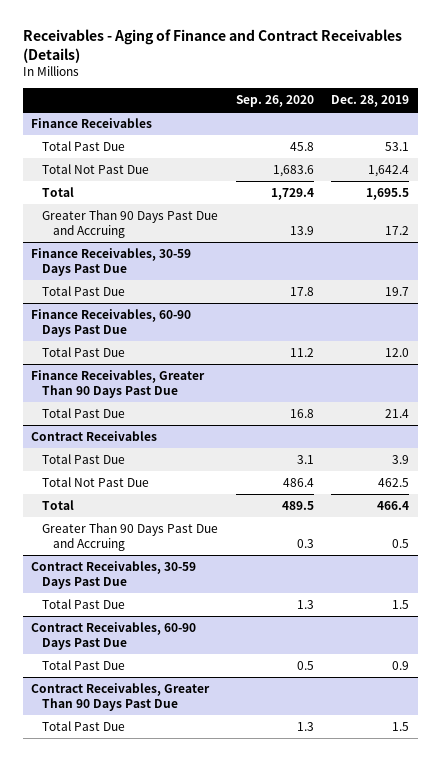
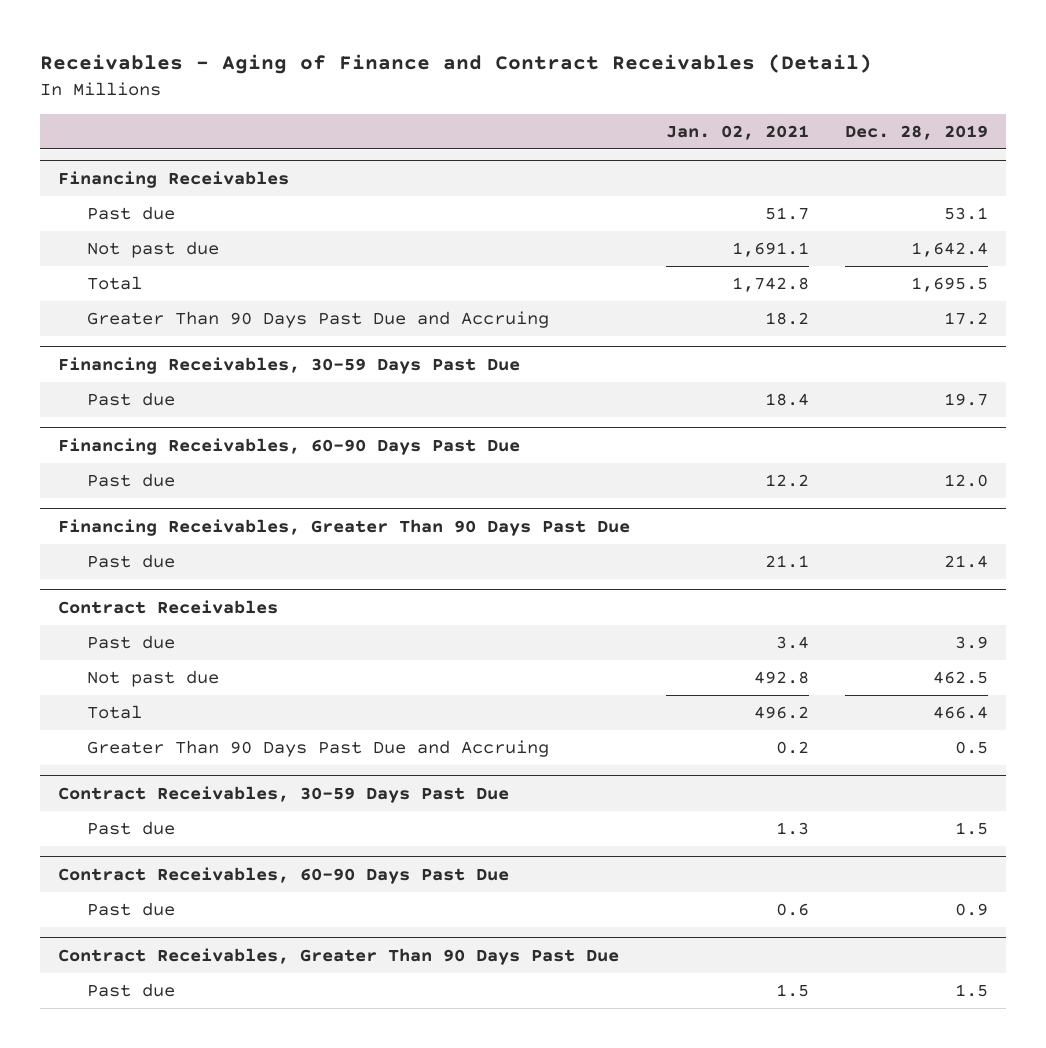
[22,29,402,64] Receivables - Aging of Finance and Contract Receivables (Details) -> [40,54,873,75] Receivables - Aging of Finance and Contract Receivables (Detail)
[235,95,314,108] Sep. 26, 2020 -> none
none -> [665,124,809,140] Jan. 02, 2021
[31,117,153,128] Finance Receivables -> [58,171,290,189] Financing Receivables
[42,140,126,151] Total Past Due -> [86,206,175,221] Past due
[42,163,150,174] Total Not Past Due -> [86,241,219,259] Not past due
[31,247,192,277] Finance Receivables, 30-59 Days Past Due -> [58,357,521,375] Financing Receivables, 30-59 Days Past Due
[42,285,126,296] Total Past Due -> [86,392,175,407] Past due
[31,308,192,338] Finance Receivables, 60-90 Days Past Due -> [58,438,521,456] Financing Receivables, 60-90 Days Past Due
[42,346,126,357] Total Past Due -> [86,473,175,488] Past due
[31,369,206,399] Finance Receivables, Greater Than 90 Days Past Due -> [58,519,631,537] Financing Receivables, Greater Than 90 Days Past Due
[42,407,126,418] Total Past Due -> [86,554,175,569] Past due
[42,453,126,464] Total Past Due -> [86,635,175,650] Past due
[42,476,150,487] Total Not Past Due -> [86,670,219,688] Not past due
[42,598,126,609] Total Past Due -> [86,821,175,836] Past due
[42,659,126,670] Total Past Due -> [86,902,175,917] Past due
[42,720,126,731] Total Past Due -> [86,983,175,998] Past due

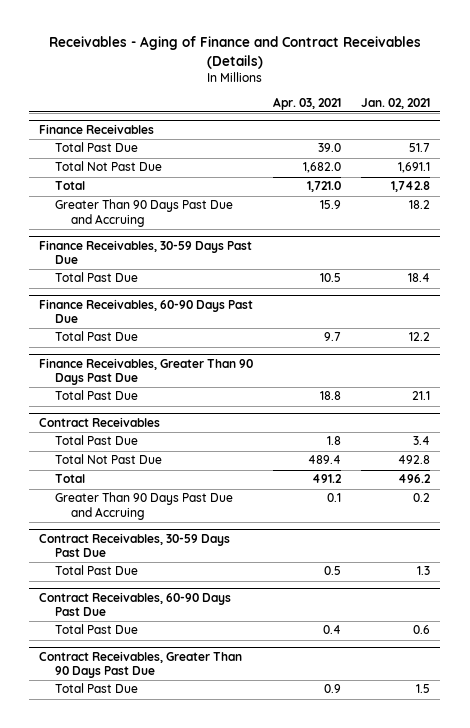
[40,54,873,75] Receivables - Aging of Finance and Contract Receivables (Detail) -> [48,36,421,69] Receivables - Aging of Finance and Contract Receivables (Details)
[844,124,988,140] Dec. 28, 2019 -> none
none -> [273,96,342,110] Apr. 03, 2021
[58,171,290,189] Financing Receivables -> [39,123,155,134] Finance Receivables
[86,206,175,221] Past due -> [55,142,139,153] Total Past Due
[86,241,219,259] Not past due -> [55,161,163,172] Total Not Past Due
[58,357,521,375] Financing Receivables, 30-59 Days Past Due -> [39,239,253,264] Finance Receivables, 30-59 Days Past Due
[86,392,175,407] Past due -> [55,272,139,283] Total Past Due
[58,438,521,456] Financing Receivables, 60-90 Days Past Due -> [39,298,254,323] Finance Receivables, 60-90 Days Past Due
[86,473,175,488] Past due -> [55,331,139,342] Total Past Due
[58,519,631,537] Financing Receivables, Greater Than 90 Days Past Due -> [39,357,254,385] Finance Receivables, Greater Than 90 Days Past Due
[86,554,175,569] Past due -> [55,390,139,401] Total Past Due
[86,635,175,650] Past due -> [55,435,139,446] Total Past Due
[86,670,219,688] Not past due -> [55,454,163,465] Total Not Past Due
[86,821,175,836] Past due -> [55,565,139,576] Total Past Due
[86,902,175,917] Past due -> [55,624,139,635] Total Past Due
[86,983,175,998] Past due -> [55,683,139,694] Total Past Due

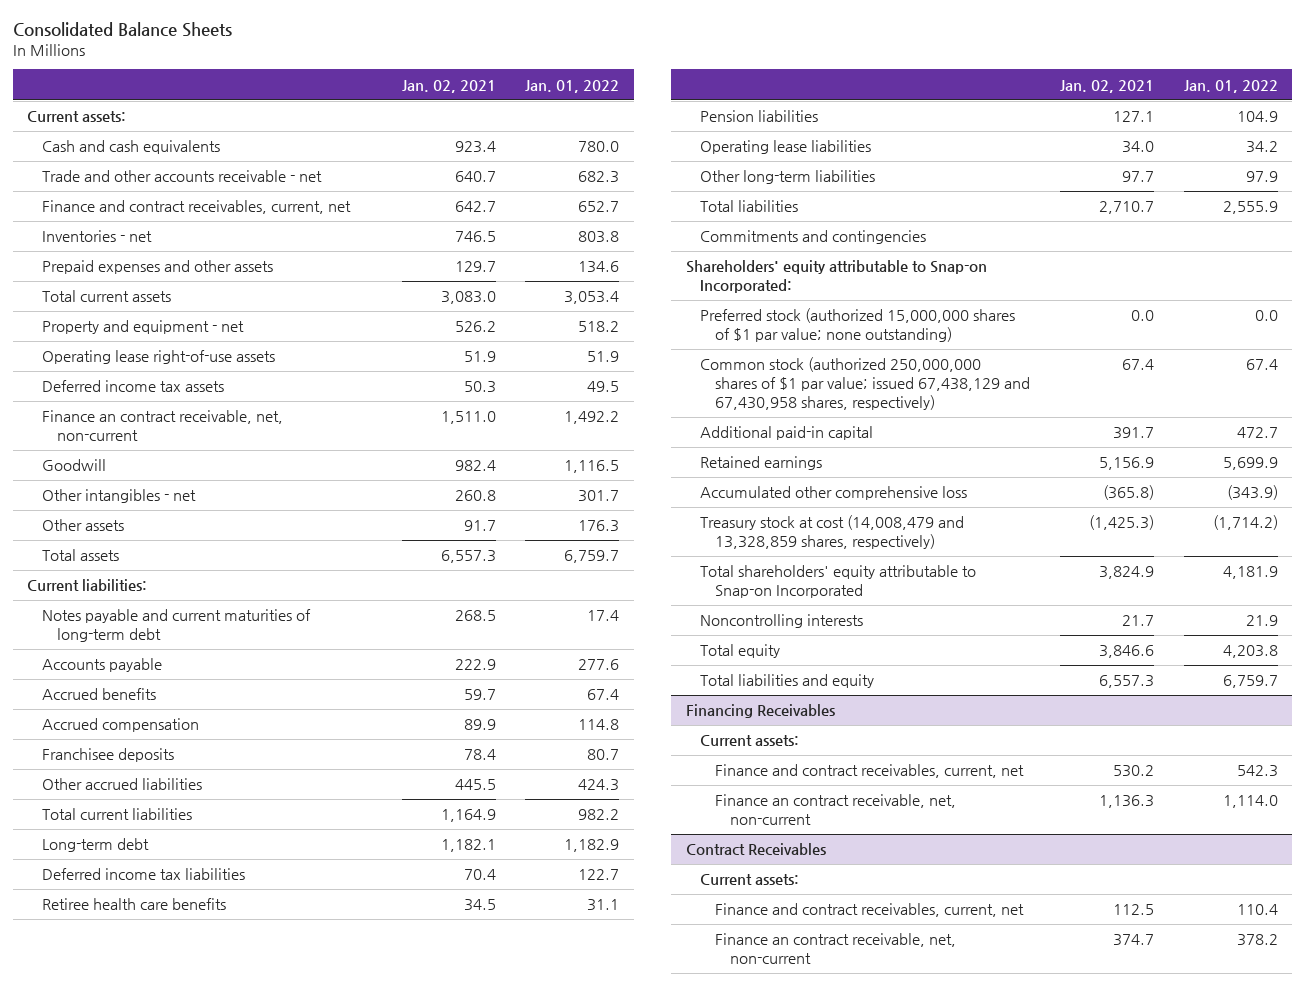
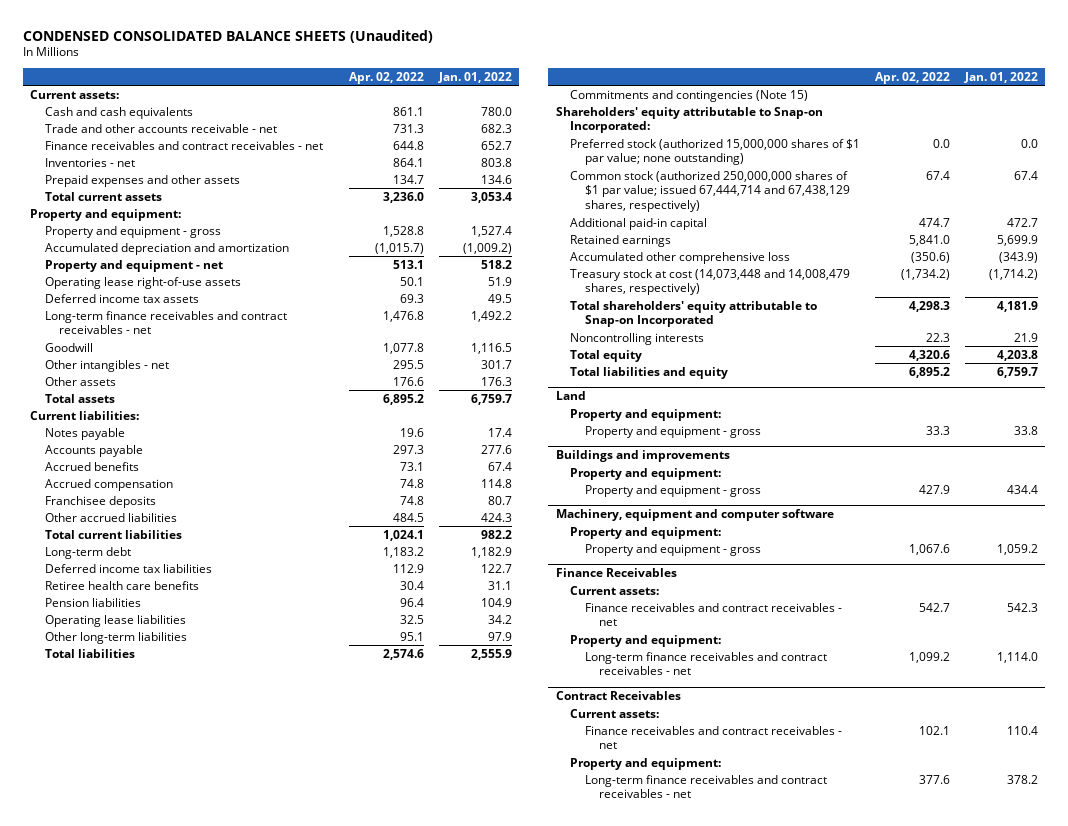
[12,22,232,38] Consolidated Balance Sheets -> [22,29,433,43] CONDENSED CONSOLIDATED BALANCE SHEETS (Unaudited)
[401,79,496,93] Jan. 02, 2021 -> none
none -> [349,71,425,84] Apr. 02, 2022
[42,200,352,215] Finance and contract receivables, current, net -> [44,140,323,150] Finance receivables and contract receivables - net
none -> [30,208,182,221] Property and equipment:
none -> [44,225,221,238] Property and equipment - gross
none -> [44,242,289,255] Accumulated depreciation and amortization
[42,410,284,442] Finance an contract receivable, net, non-current -> [44,310,287,335] Long-term finance receivables and contract receivables - net
[42,609,312,643] Notes payable and current maturities of long-term debt -> [44,427,125,440] Notes payable
[700,230,927,245] Commitments and contingencies -> [570,89,809,102] Commitments and contingencies (Note 15)
[700,357,1031,411] Common stock (authorized 250,000,000 shares of $1 par value; issued 67,438,129 and 67,430,958 shares, respectively) -> [570,170,850,213] Common stock (authorized 250,000,000 shares of $1 par value; issued 67,444,714 and 67,438,129 shares, respectively)
[700,515,965,550] Treasury stock at cost (14,008,479 and 13,328,859 shares, respectively) -> [570,268,851,296] Treasury stock at cost (14,073,448 and 14,008,479 shares, respectively)
none -> [555,391,586,401] Land
none -> [570,408,722,421] Property and equipment:
none -> [584,425,761,438] Property and equipment - gross
none -> [555,450,730,463] Buildings and improvements
none -> [570,467,722,480] Property and equipment:
none -> [584,484,761,497] Property and equipment - gross
none -> [555,509,834,522] Machinery, equipment and computer software
none -> [570,526,722,539] Property and equipment:
none -> [584,543,761,556] Property and equipment - gross
[685,704,835,719] Financing Receivables -> [555,568,677,578] Finance Receivables
[715,764,1025,779] Finance and contract receivables, current, net -> [584,602,842,627] Finance receivables and contract receivables - net
none -> [570,634,722,647] Property and equipment:
[715,794,957,826] Finance an contract receivable, net, non-current -> [584,651,827,676] Long-term finance receivables and contract receivables - net
[715,903,1025,918] Finance and contract receivables, current, net -> [584,725,842,750] Finance receivables and contract receivables - net
none -> [570,757,722,770] Property and equipment:
[715,933,957,965] Finance an contract receivable, net, non-current -> [584,774,827,799] Long-term finance receivables and contract receivables - net

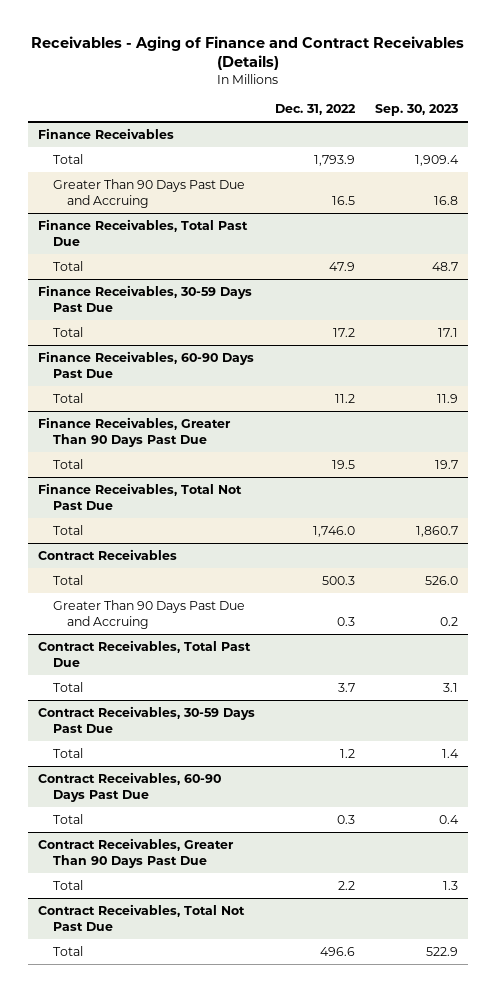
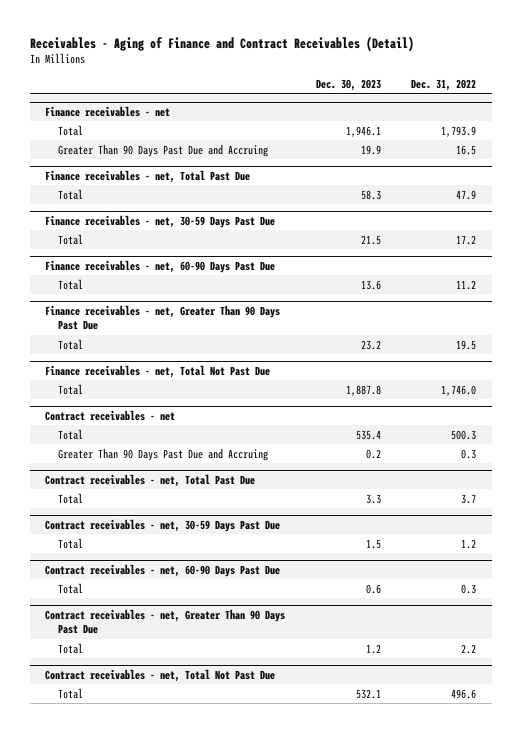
[31,35,465,71] Receivables - Aging of Finance and Contract Receivables (Details) -> [29,35,414,52] Receivables - Aging of Finance and Contract Receivables (Detail)
[375,104,459,117] Sep. 30, 2023 -> none
none -> [315,79,381,92] Dec. 30, 2023
[38,127,175,139] Finance Receivables -> [44,105,170,117] Finance receivables - net
[38,218,249,246] Finance Receivables, Total Past Due -> [44,169,250,183] Finance receivables - net, Total Past Due
[38,284,253,312] Finance Receivables, 30-59 Days Past Due -> [44,214,275,228] Finance receivables - net, 30-59 Days Past Due
[38,350,255,378] Finance Receivables, 60-90 Days Past Due -> [44,259,275,273] Finance receivables - net, 60-90 Days Past Due
[38,416,232,447] Finance Receivables, Greater Than 90 Days Past Due -> [44,304,280,331] Finance receivables - net, Greater Than 90 Days Past Due
[38,482,243,510] Finance Receivables, Total Not Past Due -> [44,364,270,378] Finance receivables - net, Total Not Past Due
[38,548,178,560] Contract Receivables -> [44,409,175,421] Contract receivables - net
[38,639,252,667] Contract Receivables, Total Past Due -> [44,473,255,487] Contract receivables - net, Total Past Due
[38,705,256,733] Contract Receivables, 30-59 Days Past Due -> [44,518,280,532] Contract receivables - net, 30-59 Days Past Due
[38,771,222,802] Contract Receivables, 60-90 Days Past Due -> [44,563,280,577] Contract receivables - net, 60-90 Days Past Due
[38,837,235,868] Contract Receivables, Greater Than 90 Days Past Due -> [44,608,285,635] Contract receivables - net, Greater Than 90 Days Past Due
[38,903,246,931] Contract Receivables, Total Not Past Due -> [44,668,275,682] Contract receivables - net, Total Not Past Due

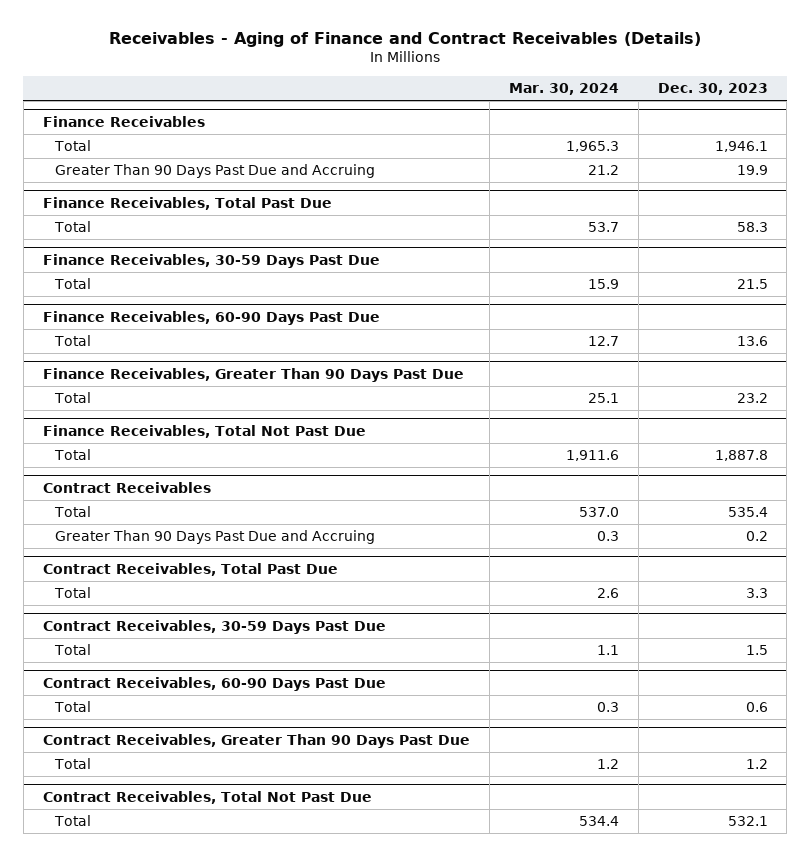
[29,35,414,52] Receivables - Aging of Finance and Contract Receivables (Detail) -> [109,32,702,48] Receivables - Aging of Finance and Contract Receivables (Details)
[411,79,477,92] Dec. 31, 2022 -> none
none -> [508,82,619,95] Mar. 30, 2024
[44,105,170,117] Finance receivables - net -> [42,115,205,127] Finance Receivables
[44,169,250,183] Finance receivables - net, Total Past Due -> [42,196,332,210] Finance Receivables, Total Past Due
[44,214,275,228] Finance receivables - net, 30-59 Days Past Due -> [42,253,380,268] Finance Receivables, 30-59 Days Past Due
[44,259,275,273] Finance receivables - net, 60-90 Days Past Due -> [42,310,380,325] Finance Receivables, 60-90 Days Past Due
[44,304,280,331] Finance receivables - net, Greater Than 90 Days Past Due -> [42,367,464,382] Finance Receivables, Greater Than 90 Days Past Due
[44,364,270,378] Finance receivables - net, Total Not Past Due -> [42,424,366,438] Finance Receivables, Total Not Past Due
[44,409,175,421] Contract receivables - net -> [42,481,211,493] Contract Receivables
[44,473,255,487] Contract receivables - net, Total Past Due -> [42,562,338,576] Contract Receivables, Total Past Due
[44,518,280,532] Contract receivables - net, 30-59 Days Past Due -> [42,619,386,634] Contract Receivables, 30-59 Days Past Due
[44,563,280,577] Contract receivables - net, 60-90 Days Past Due -> [42,676,386,691] Contract Receivables, 60-90 Days Past Due
[44,608,285,635] Contract receivables - net, Greater Than 90 Days Past Due -> [42,733,470,748] Contract Receivables, Greater Than 90 Days Past Due
[44,668,275,682] Contract receivables - net, Total Not Past Due -> [42,790,372,804] Contract Receivables, Total Not Past Due

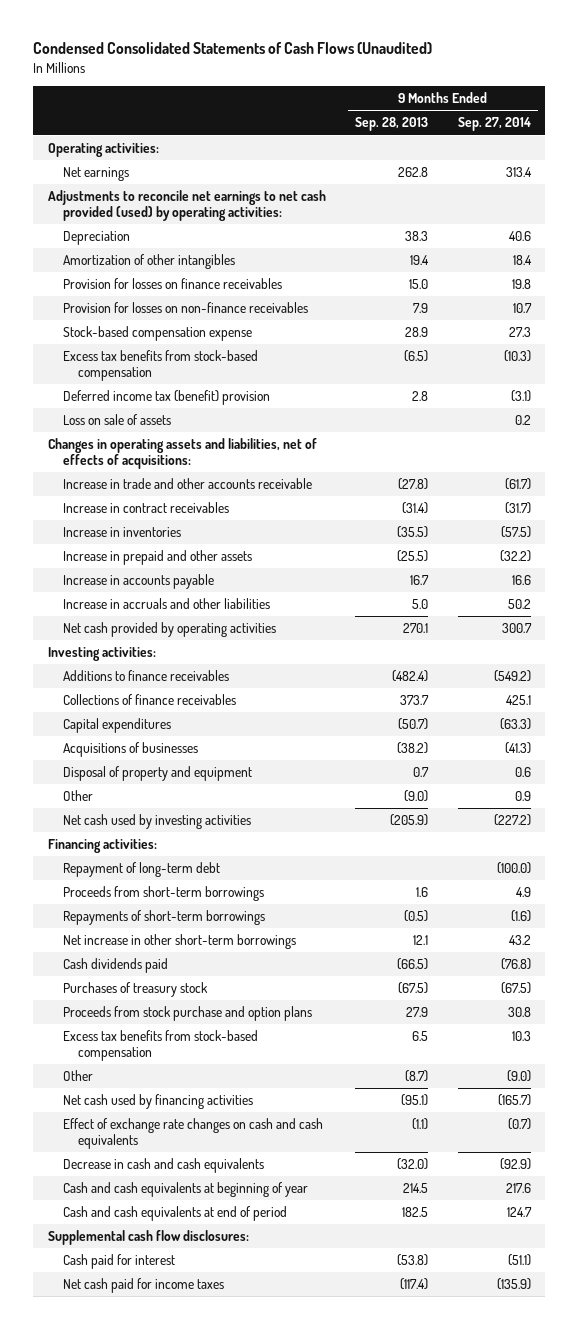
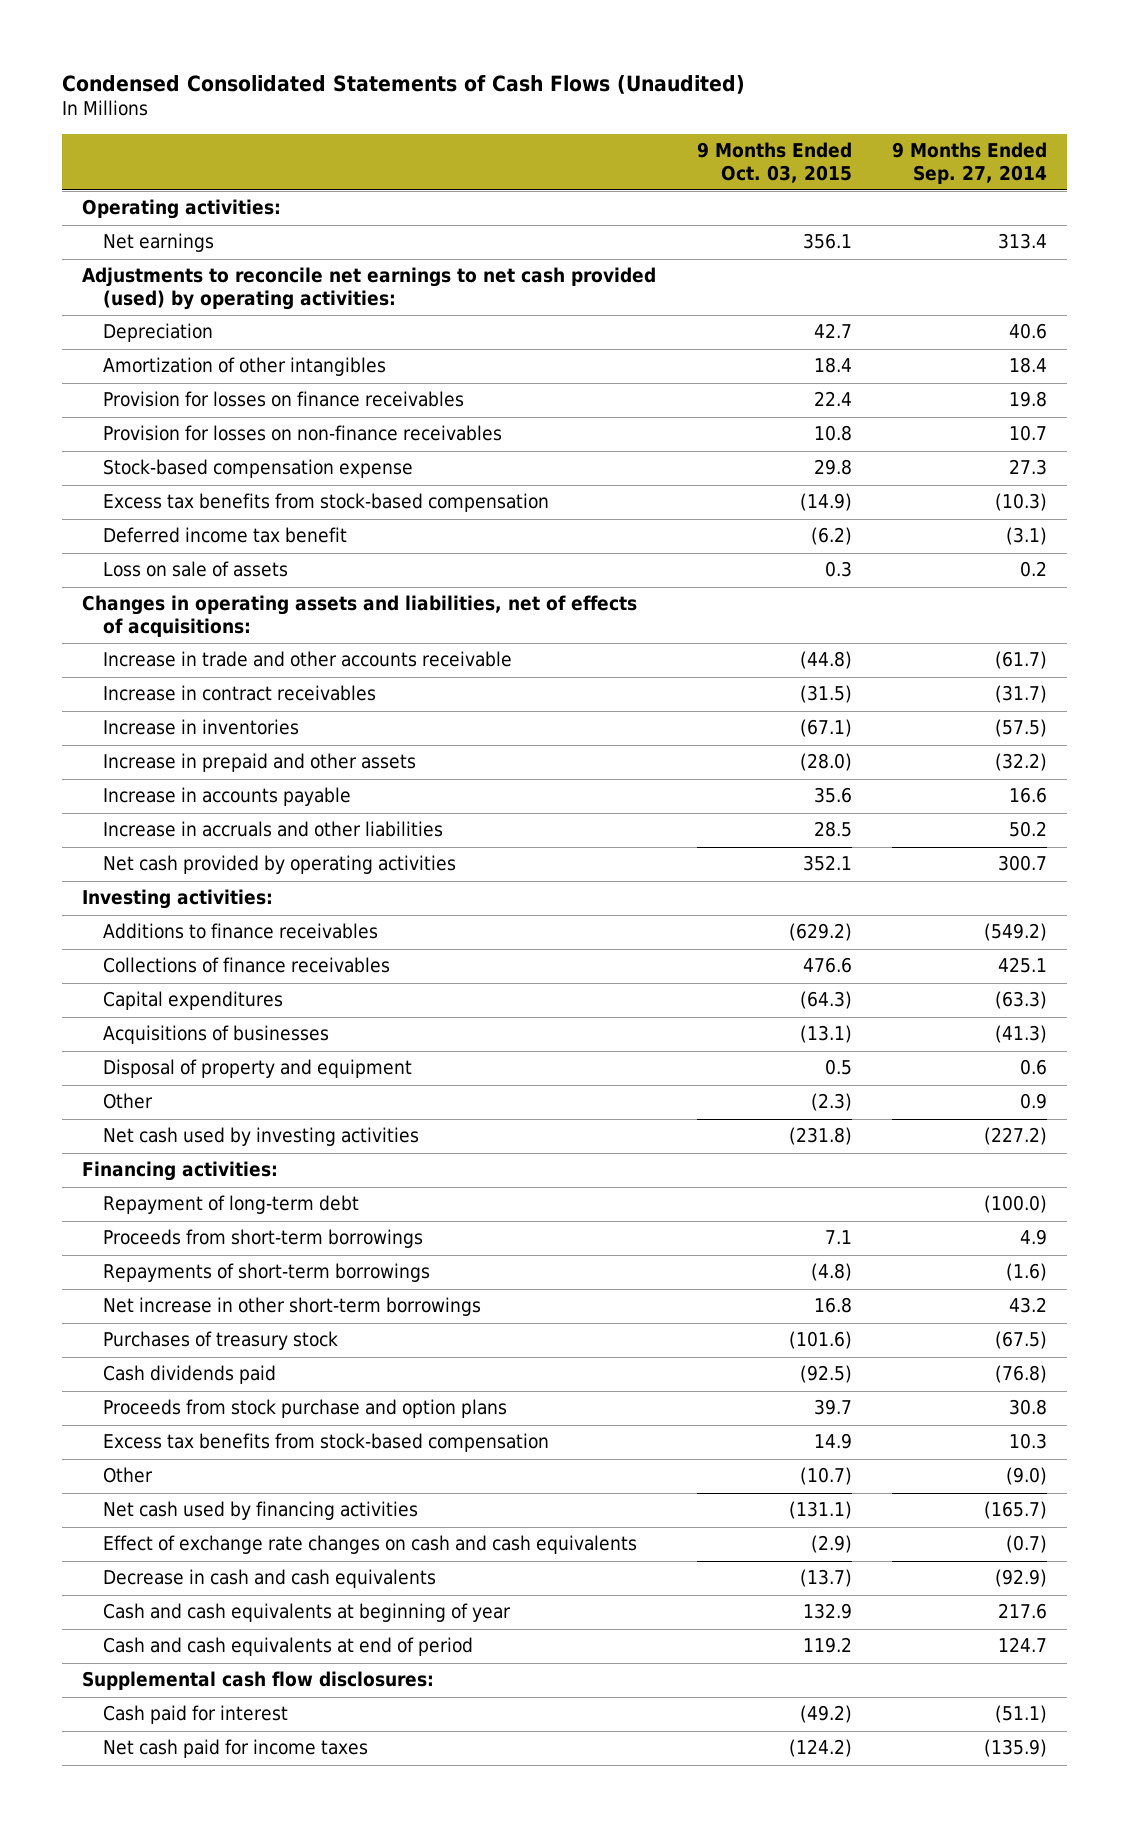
[355,117,429,132] Sep. 28, 2013 -> none
none -> [696,141,852,183] 9 Months Ended Oct. 03, 2015
[62,389,270,405] Deferred income tax (benefit) provision -> [102,527,347,544] Deferred income tax benefit
[62,957,168,973] Cash dividends paid -> [102,1365,276,1385] Cash dividends paid

